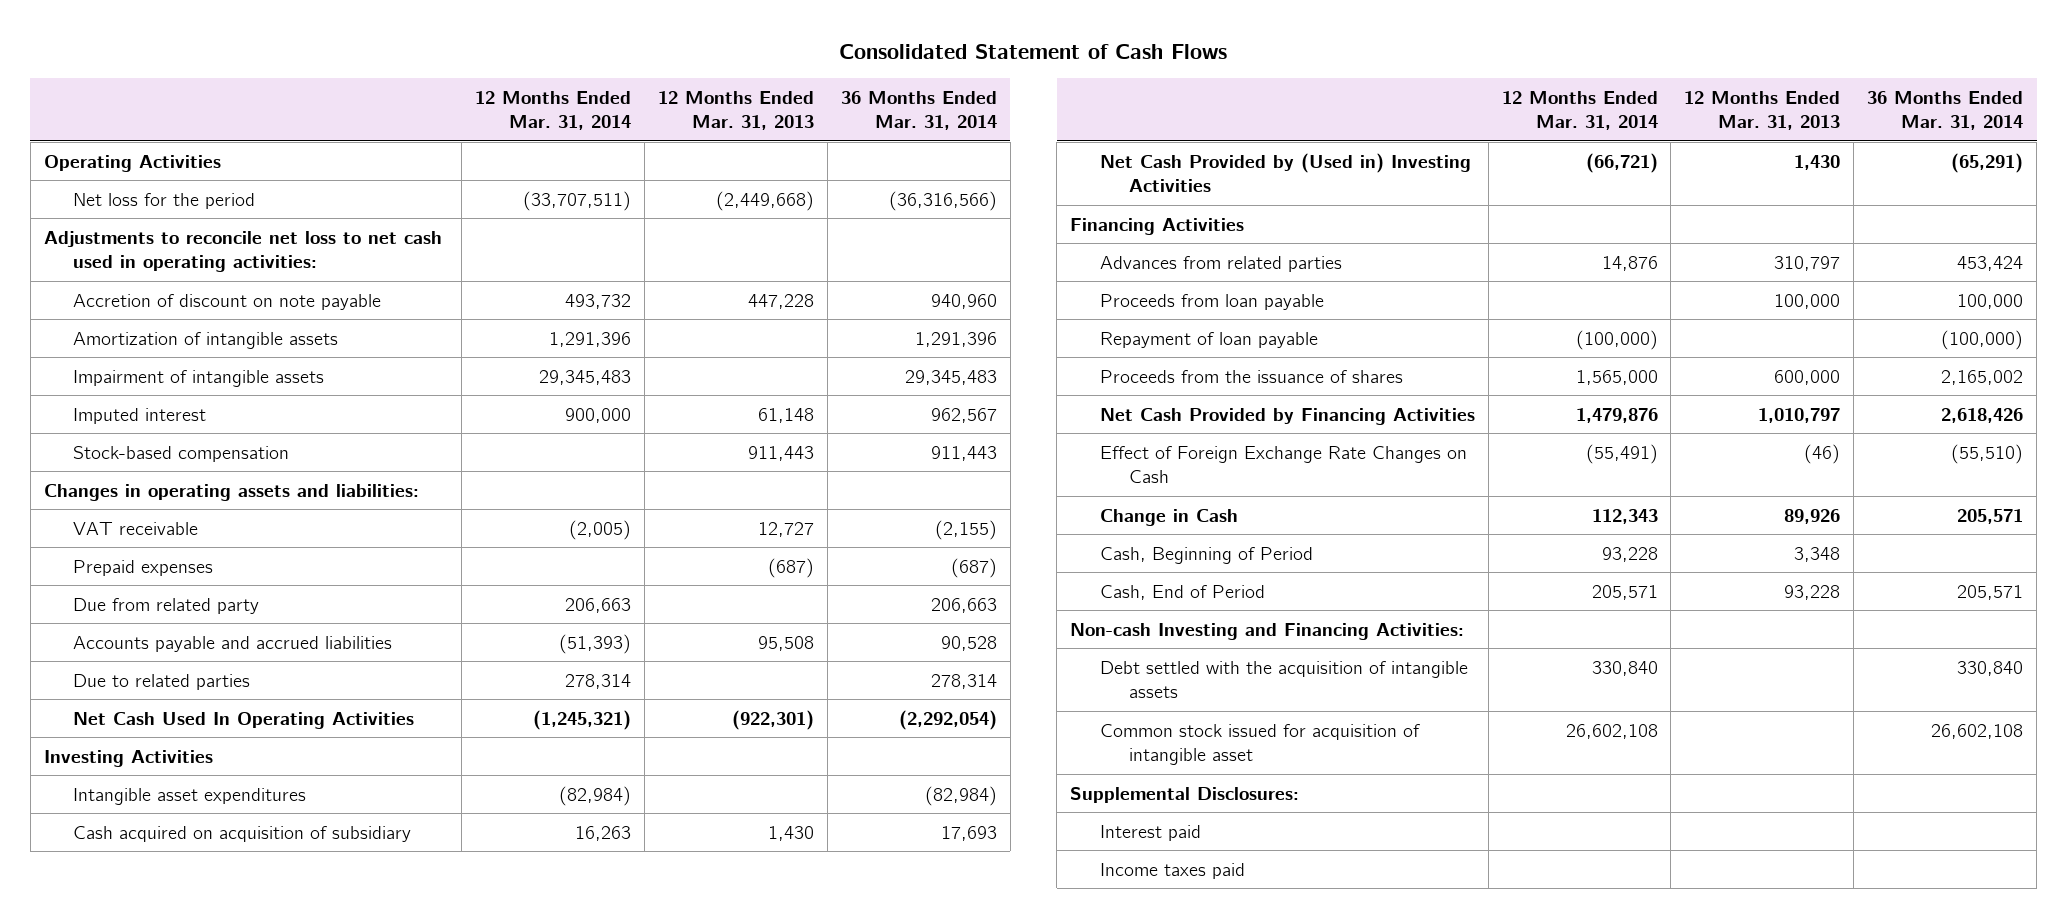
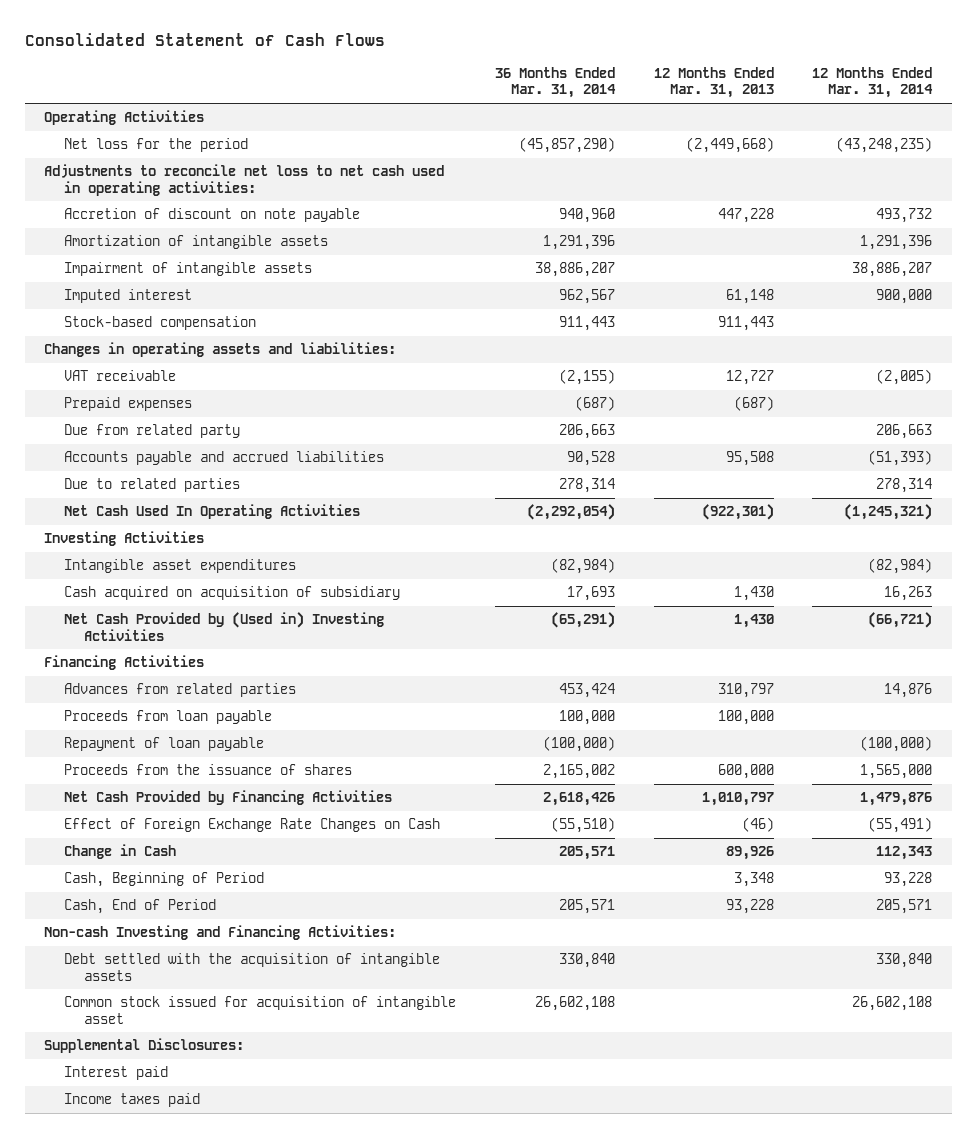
[523,190,632,211] (33,707,511) -> [836,137,933,154] (43,248,235)
[888,190,997,211] (36,316,566) -> [518,137,615,154] (45,857,290)
[539,369,632,385] 29,345,483 -> [852,262,933,278] 38,886,207
[904,369,997,385] 29,345,483 -> [534,262,615,278] 38,886,207

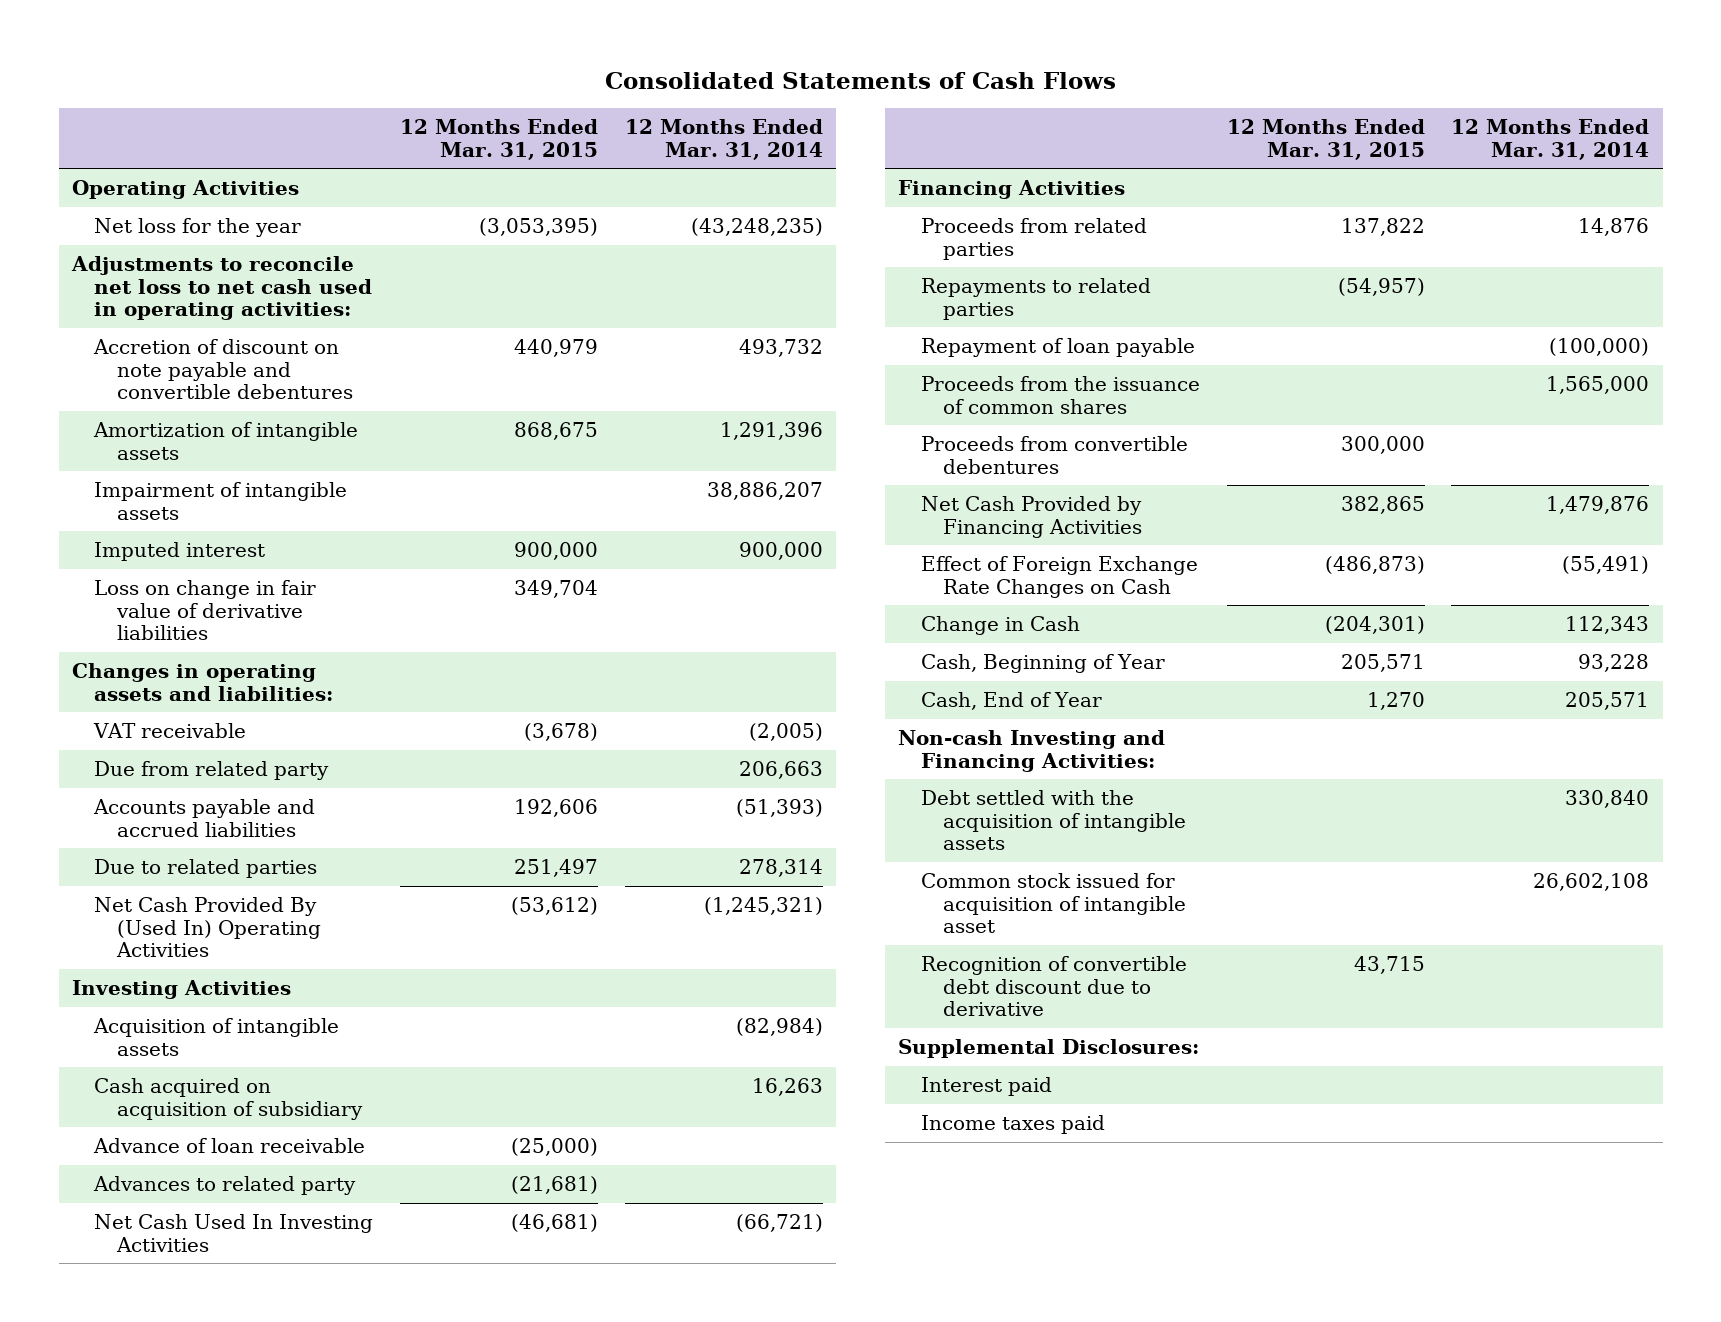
[25,33,386,47] Consolidated Statement of Cash Flows -> [604,71,1116,89] Consolidated Statements of Cash Flows
[494,67,616,99] 36 Months Ended Mar. 31, 2014 -> none
[653,67,774,99] 12 Months Ended Mar. 31, 2013 -> none
none -> [400,119,599,160] 12 Months Ended Mar. 31, 2015
[64,138,249,153] Net loss for the period -> [94,217,302,237] Net loss for the year
[64,208,361,223] Accretion of discount on note payable -> [93,338,353,400] Accretion of discount on note payable and convertible debentures
[64,316,257,331] Stock-based compensation -> none
none -> [94,579,317,641] Loss on change in fair value of derivative liabilities
[64,397,193,412] Prepaid expenses -> none
[64,504,361,520] Net Cash Used In Operating Activities -> [94,896,321,958] Net Cash Provided By (Used In) Operating Activities
[64,559,297,574] Intangible asset expenditures -> [93,1017,340,1056] Acquisition of intangible assets
none -> [93,1137,366,1153] Advance of loan receivable
none -> [93,1175,357,1195] Advances to related party
[64,612,385,641] Net Cash Provided by (Used in) Investing Activities -> [94,1213,374,1252] Net Cash Used In Investing Activities
[64,710,273,725] Proceeds from loan payable -> none
[64,683,297,698] Advances from related parties -> [920,217,1147,260] Proceeds from related parties
none -> [920,277,1151,320] Repayments to related parties
[64,764,353,776] Proceeds from the issuance of shares -> [920,375,1200,414] Proceeds from the issuance of common shares
none -> [920,435,1188,474] Proceeds from convertible debentures
[64,872,265,888] Cash, Beginning of Period -> [920,653,1165,673] Cash, Beginning of Year
[64,899,217,915] Cash, End of Period -> [920,691,1102,710] Cash, End of Year
none -> [920,955,1187,1017] Recognition of convertible debt discount due to derivative

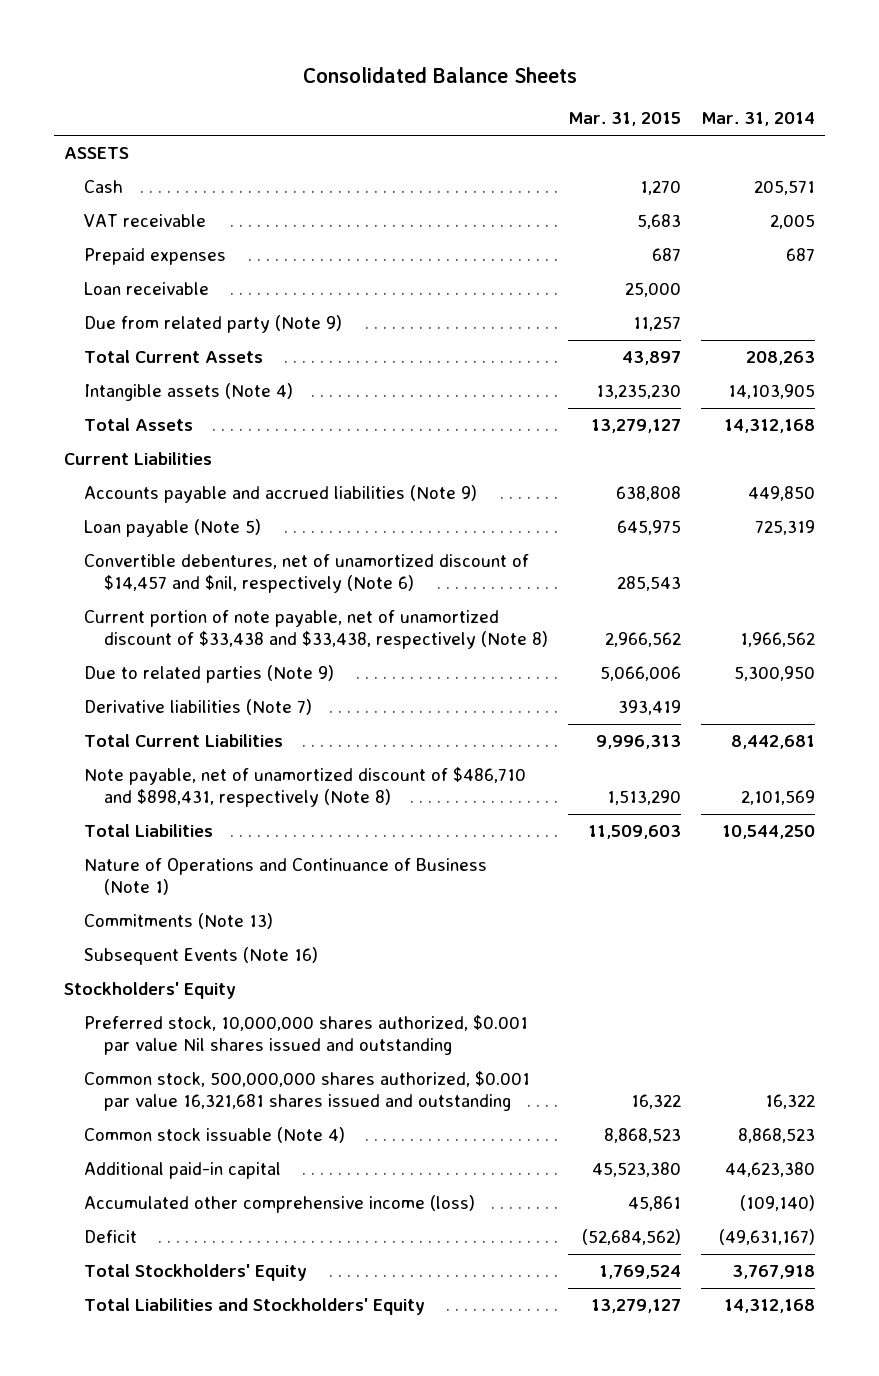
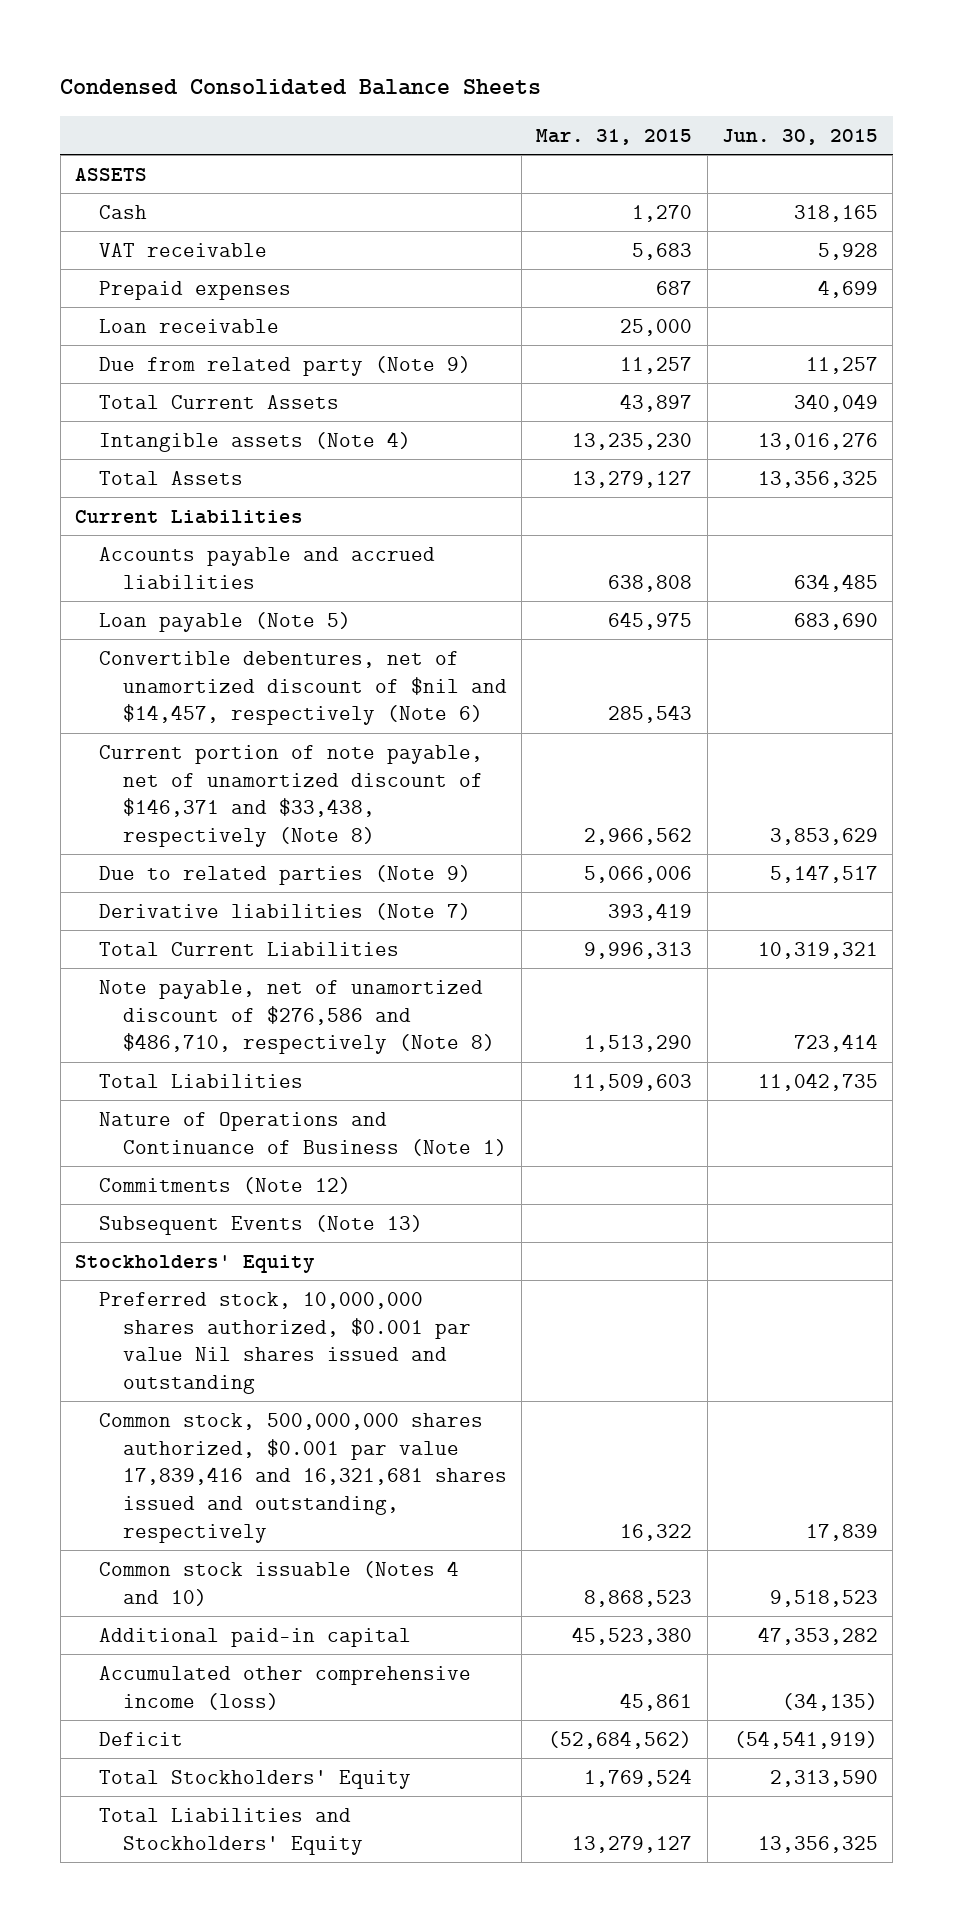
[302,66,577,83] Consolidated Balance Sheets -> [60,79,542,96] Condensed Consolidated Balance Sheets
[701,112,816,127] Mar. 31, 2014 -> none
none -> [721,129,878,146] Jun. 30, 2015
[84,485,478,504] Accounts payable and accrued liabilities (Note 9) -> [98,546,435,589] Accounts payable and accrued liabilities
[84,554,530,593] Convertible debentures, net of unamortized discount of $14,457 and $nil, respectively (Note 6) -> [98,650,507,726] Convertible debentures, net of unamortized discount of $nil and $14,457, respectively (Note 6)
[84,610,549,649] Current portion of note payable, net of unamortized discount of $33,438 and $33,438, respectively (Note 8) -> [98,744,483,848] Current portion of note payable, net of unamortized discount of $146,371 and $33,438, respectively (Note 8)
[84,767,527,807] Note payable, net of unamortized discount of $486,710 and $898,431, respectively (Note 8) -> [98,979,495,1055] Note payable, net of unamortized discount of $276,586 and $486,710, respectively (Note 8)
[84,913,274,930] Commitments (Note 13) -> [98,1176,351,1194] Commitments (Note 12)
[84,947,319,966] Subsequent Events (Note 16) -> [98,1214,423,1235] Subsequent Events (Note 13)
[84,1071,531,1111] Common stock, 500,000,000 shares authorized, $0.001 par value 16,321,681 shares issued and outstanding -> [98,1412,507,1543] Common stock, 500,000,000 shares authorized, $0.001 par value 17,839,416 and 16,321,681 shares issued and outstanding, respectively
[84,1127,346,1144] Common stock issuable (Note 4) -> [98,1560,459,1606] Common stock issuable (Notes 4 and 10)

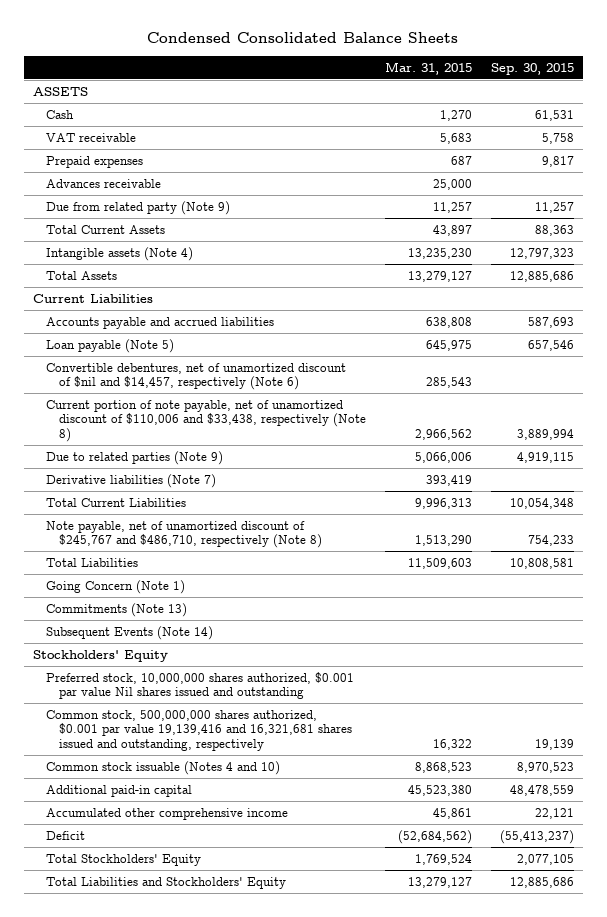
[721,129,878,146] Jun. 30, 2015 -> none
none -> [490,62,574,75] Sep. 30, 2015
[98,318,279,333] Loan receivable -> [46,178,162,188] Advances receivable
[98,744,483,848] Current portion of note payable, net of unamortized discount of $146,371 and $33,438, respectively (Note 8) -> [46,399,367,443] Current portion of note payable, net of unamortized discount of $110,006 and $33,438, respectively (Note 8)
[98,979,495,1055] Note payable, net of unamortized discount of $276,586 and $486,710, respectively (Note 8) -> [46,520,323,549] Note payable, net of unamortized discount of $245,767 and $486,710, respectively (Note 8)
[98,1111,507,1156] Nature of Operations and Continuance of Business (Note 1) -> none
none -> [46,579,186,594] Going Concern (Note 1)
[98,1176,351,1194] Commitments (Note 12) -> [46,602,188,617] Commitments (Note 13)
[98,1214,423,1235] Subsequent Events (Note 13) -> [46,625,214,640] Subsequent Events (Note 14)
[98,1412,507,1543] Common stock, 500,000,000 shares authorized, $0.001 par value 17,839,416 and 16,321,681 shares issued and outstanding, respectively -> [46,709,353,752] Common stock, 500,000,000 shares authorized, $0.001 par value 19,139,416 and 16,321,681 shares issued and outstanding, respectively
[98,1665,471,1710] Accumulated other comprehensive income (loss) -> [46,807,289,820] Accumulated other comprehensive income

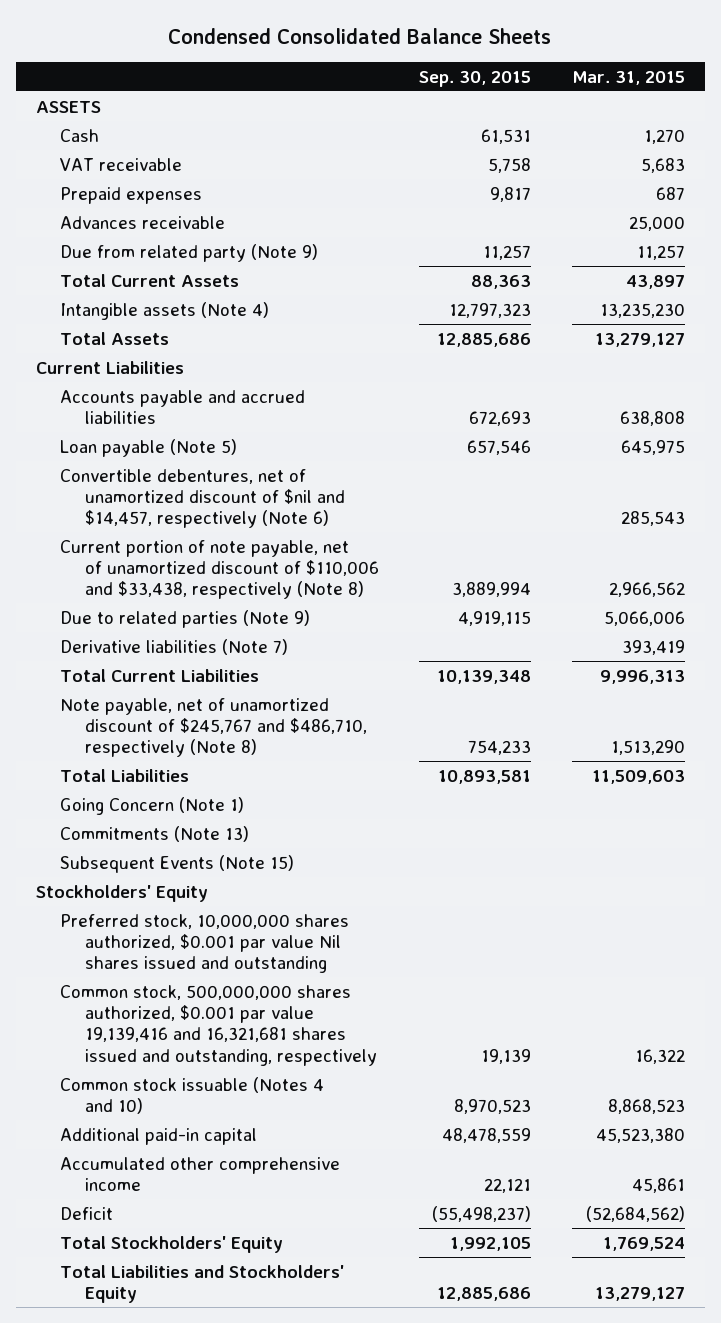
[527,316,574,328] 587,693 -> [469,410,532,426] 672,693
[509,497,574,509] 10,054,348 -> [437,669,532,684] 10,139,348
[509,557,574,569] 10,808,581 -> [438,769,532,784] 10,893,581
[46,625,214,640] Subsequent Events (Note 14) -> [60,854,295,873] Subsequent Events (Note 15)
[499,829,574,844] (55,413,237) -> [432,1205,532,1222] (55,498,237)
[516,853,574,865] 2,077,105 -> [450,1236,532,1251] 1,992,105

